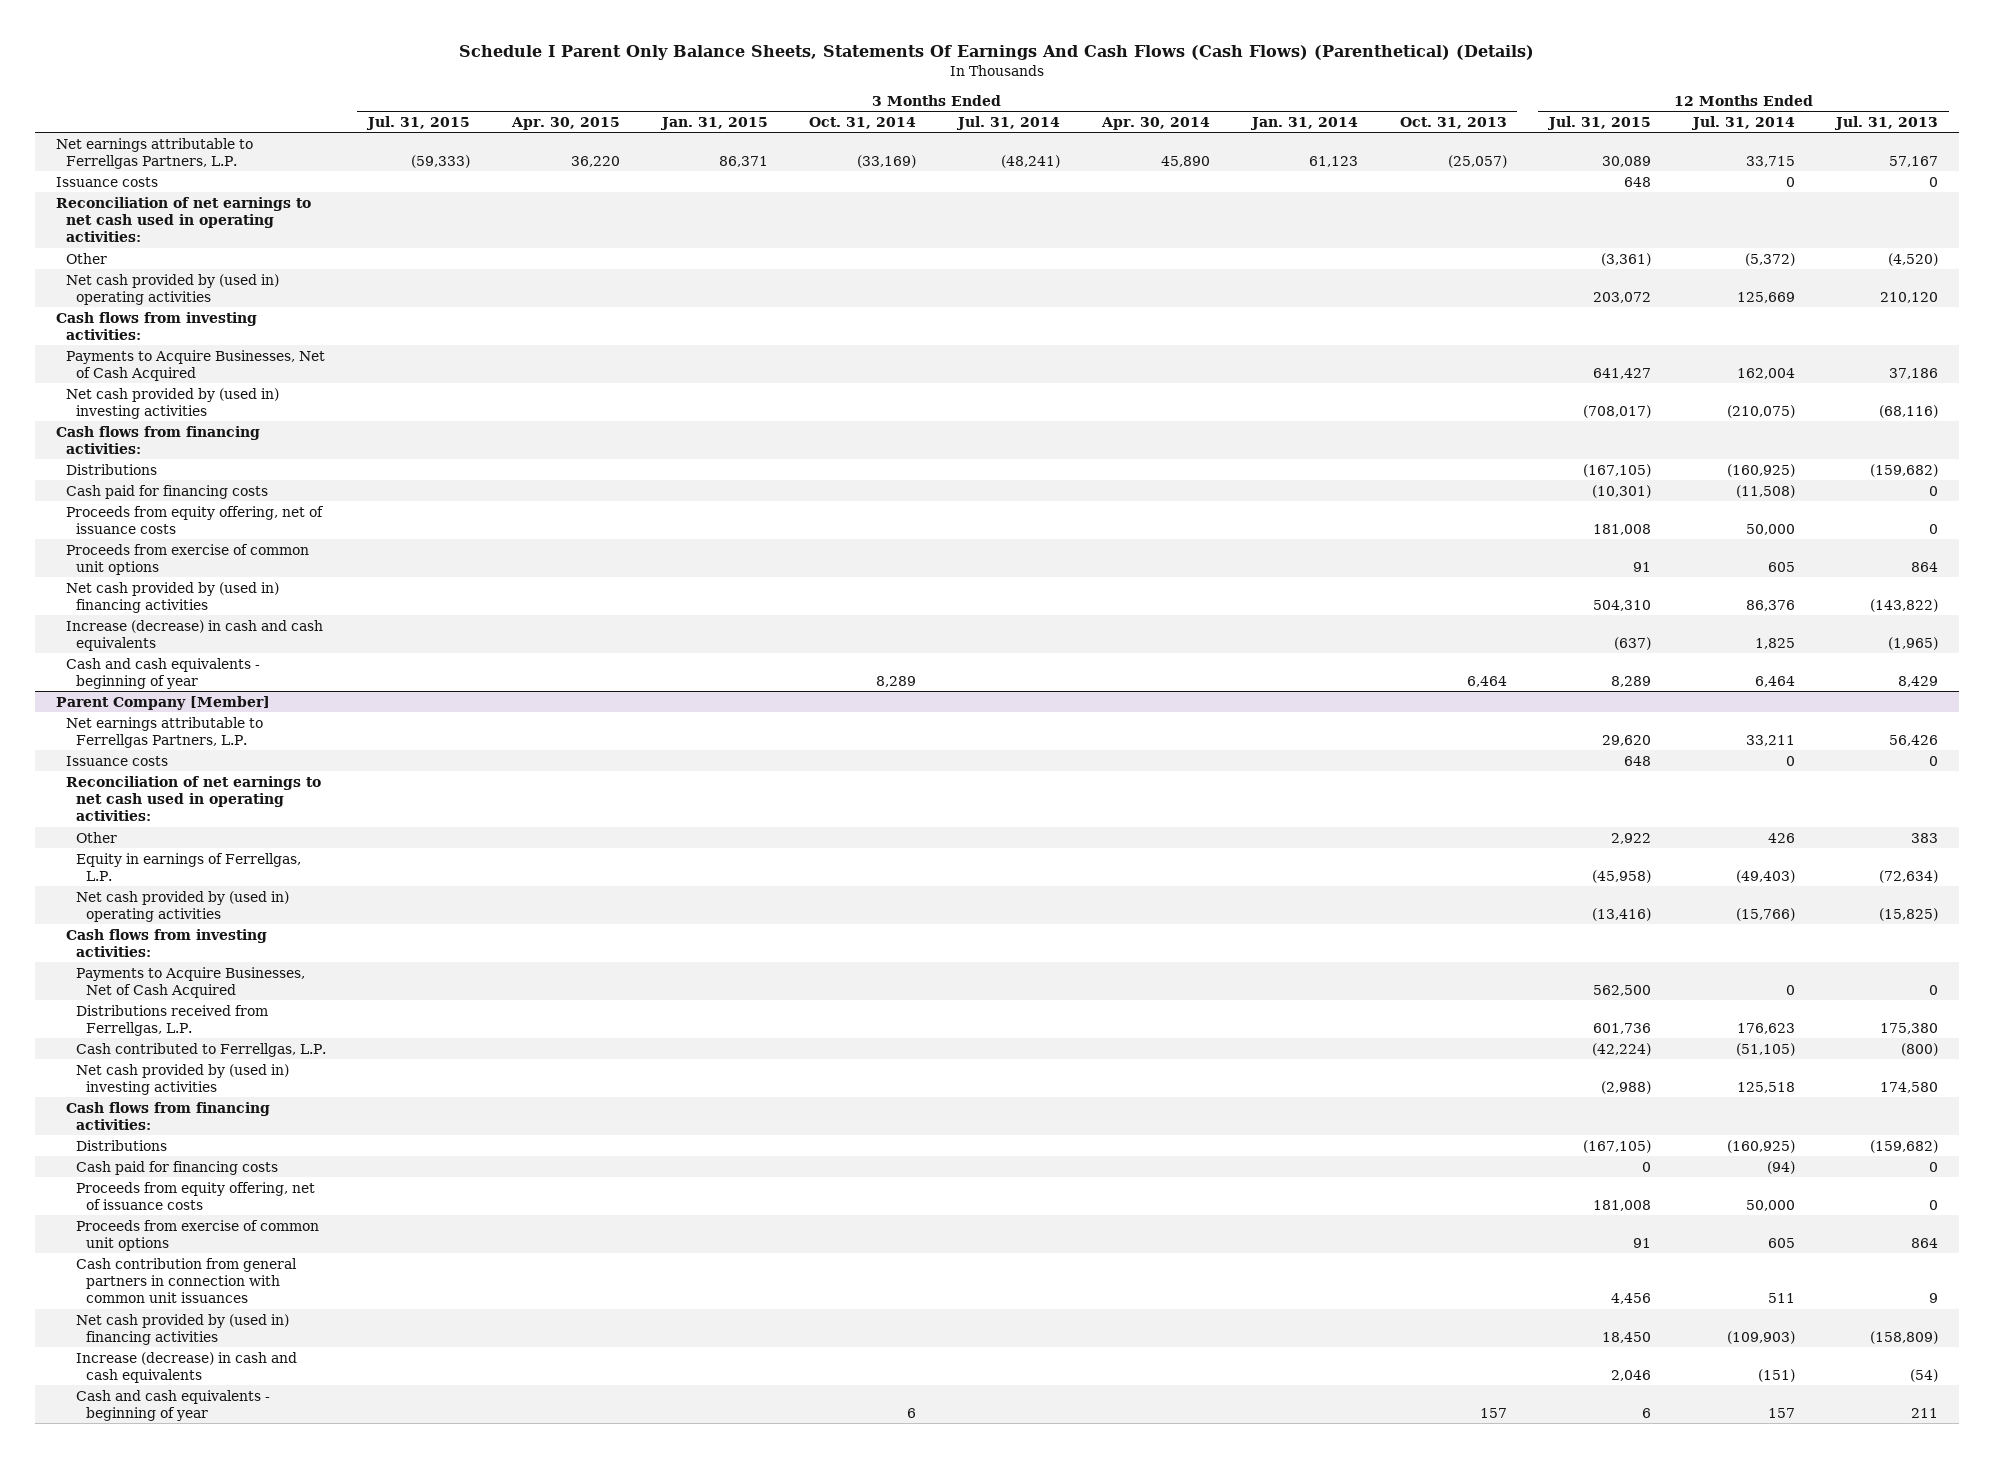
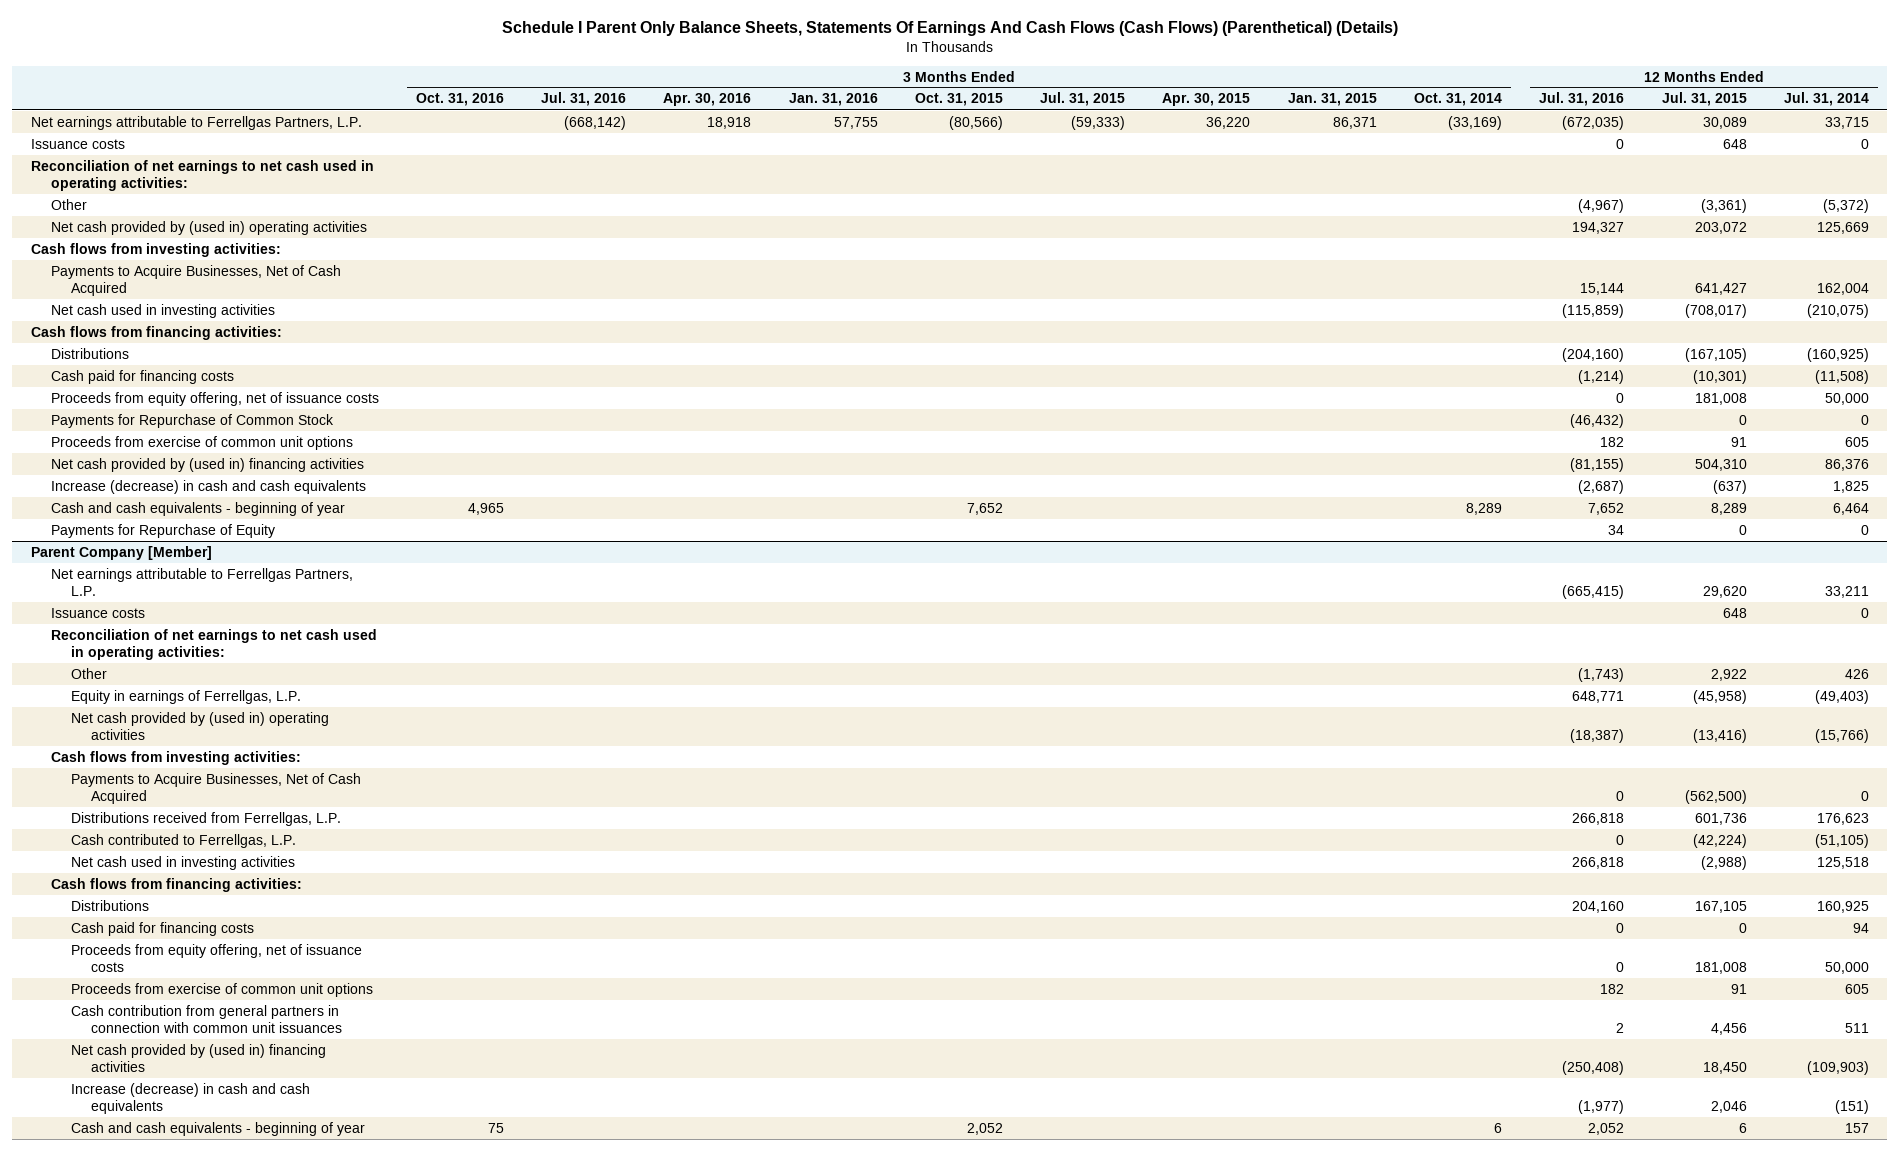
[956,115,1061,130] Jul. 31, 2014 -> none
[1101,116,1211,130] Apr. 30, 2014 -> none
[1250,116,1359,130] Jan. 31, 2014 -> none
[1399,116,1507,129] Oct. 31, 2013 -> none
[1834,115,1939,130] Jul. 31, 2013 -> none
none -> [415,93,504,107] Oct. 31, 2016
none -> [541,92,627,107] Jul. 31, 2016
none -> [663,93,752,107] Apr. 30, 2016
none -> [788,93,878,107] Jan. 31, 2016
none -> [914,93,1003,107] Oct. 31, 2015
none -> [1539,92,1625,107] Jul. 31, 2016
[66,387,280,419] Net cash provided by (used in) investing activities -> [50,303,275,318] Net cash used in investing activities
none -> [50,413,334,428] Payments for Repurchase of Common Stock
none -> [50,523,275,538] Payments for Repurchase of Equity
[1592,984,1651,996] 562,500 -> [1684,790,1747,805] (562,500)
[75,1063,289,1095] Net cash provided by (used in) investing activities -> [70,855,295,870] Net cash used in investing activities
[1582,1139,1651,1153] (167,105) -> [1694,900,1747,913] 167,105
[1726,1139,1795,1153] (160,925) -> [1816,900,1869,913] 160,925
[1766,1160,1795,1174] (94) -> [1852,922,1869,933] 94

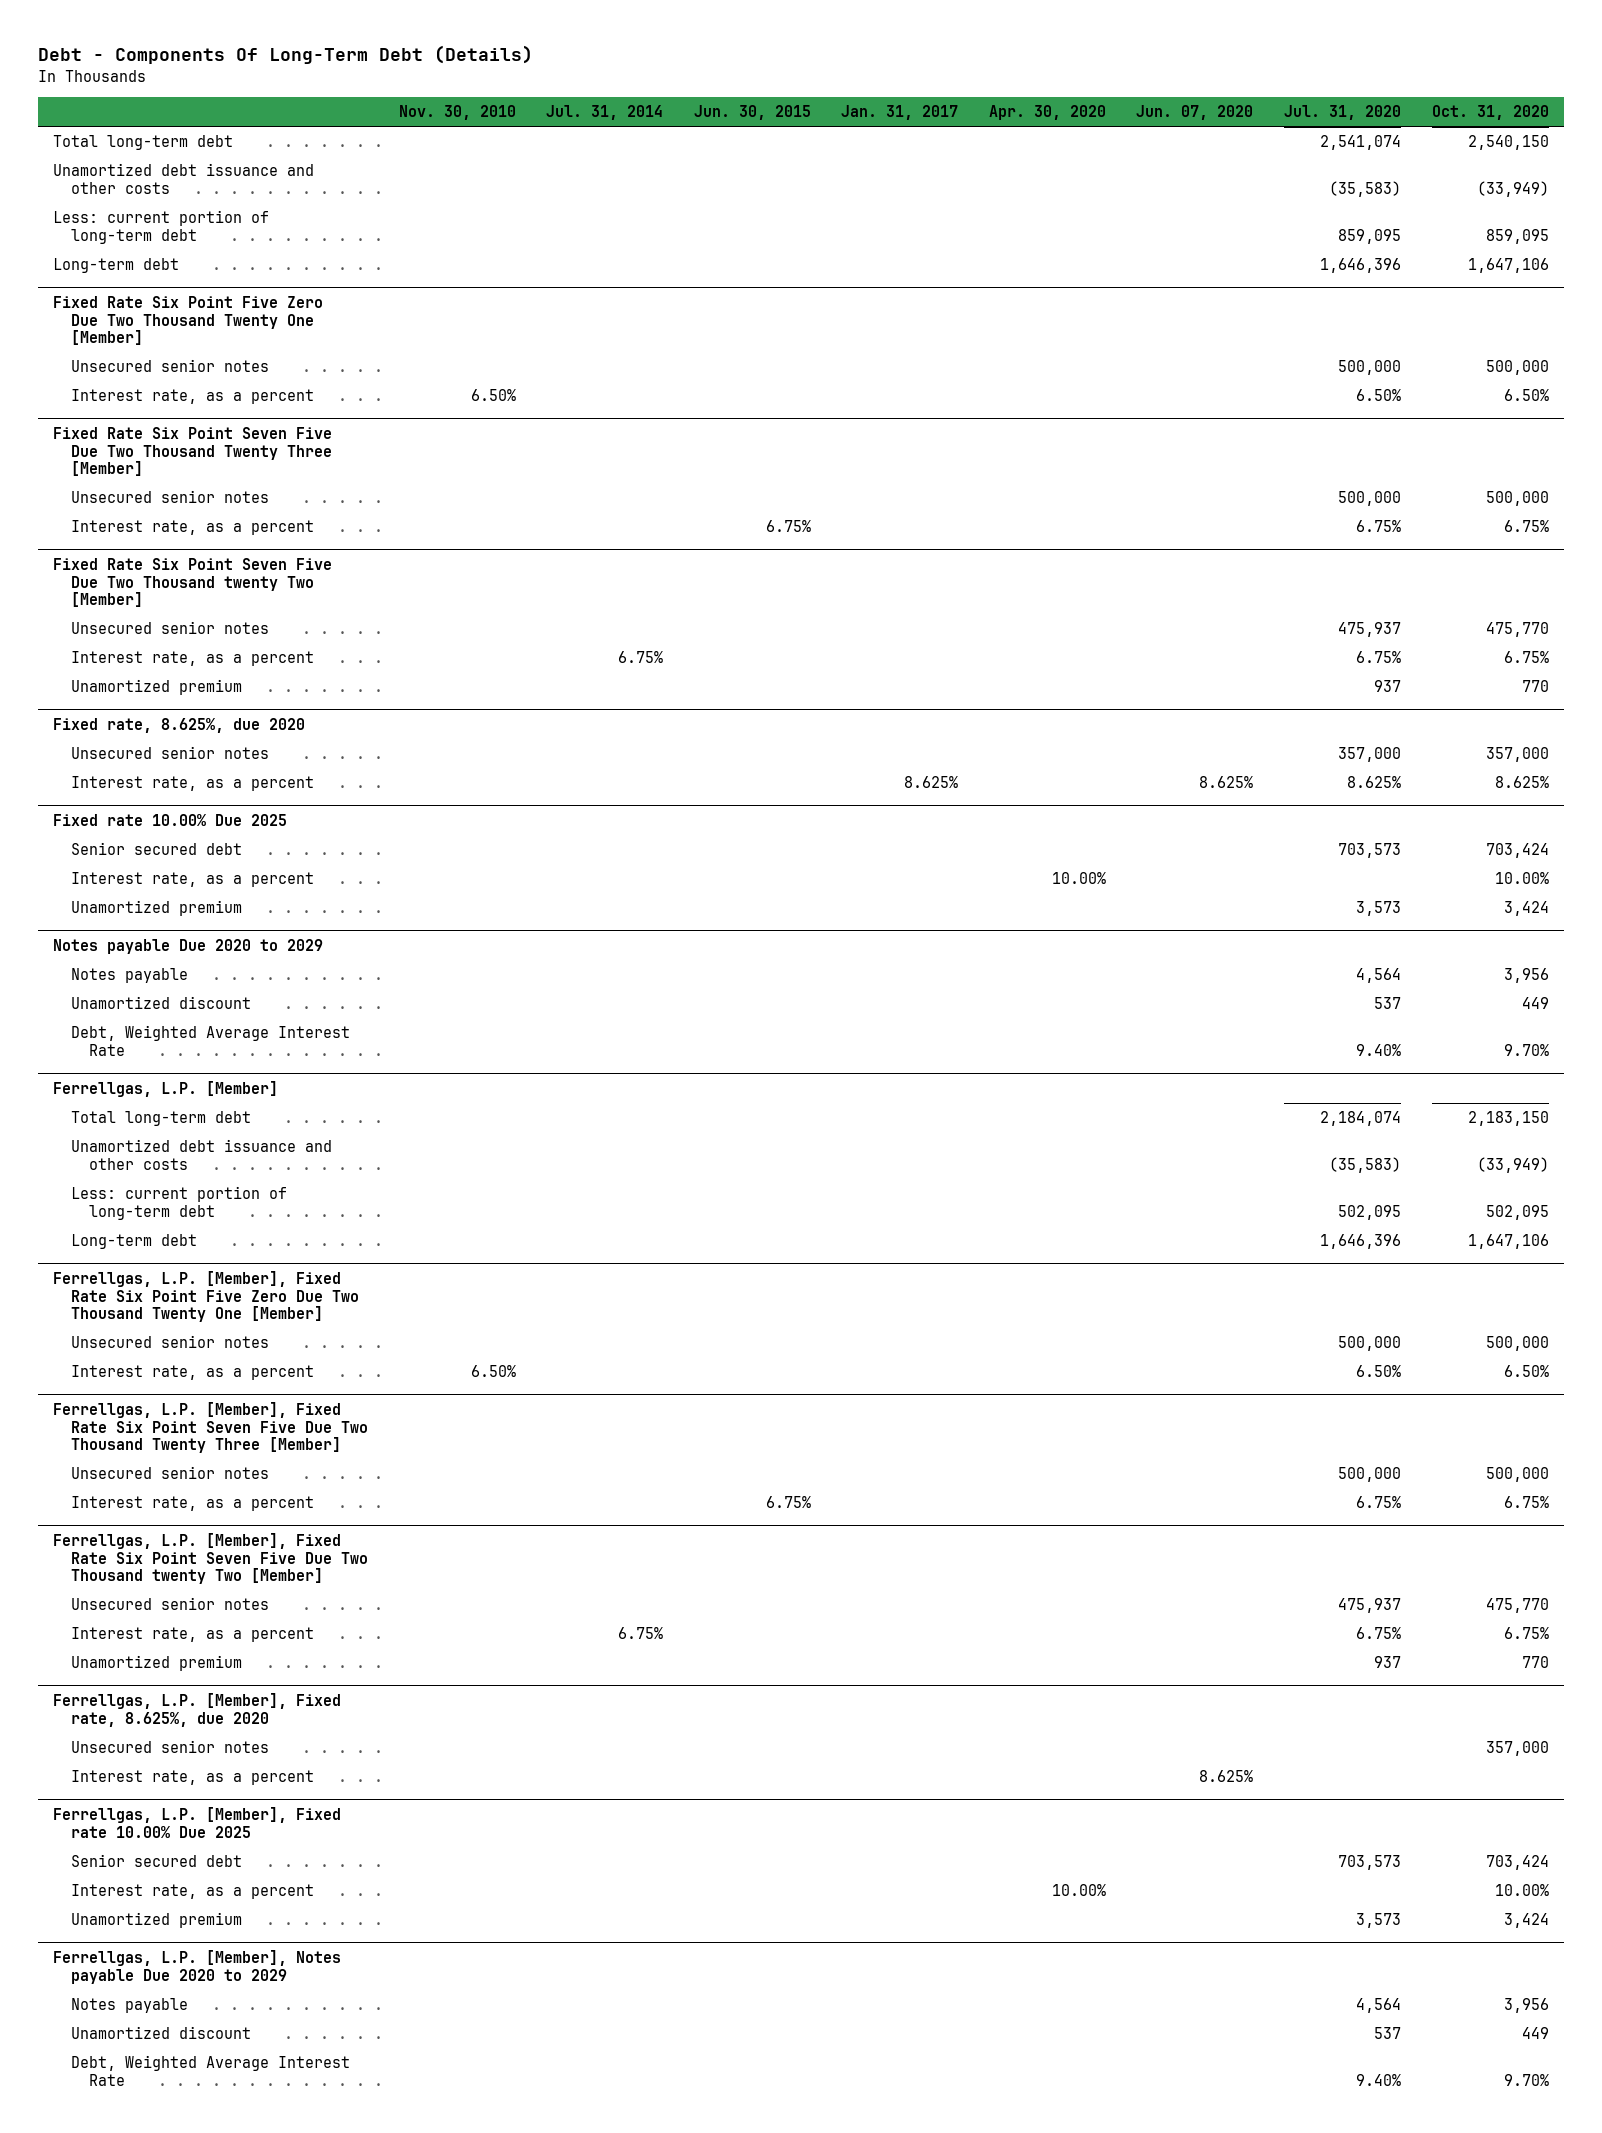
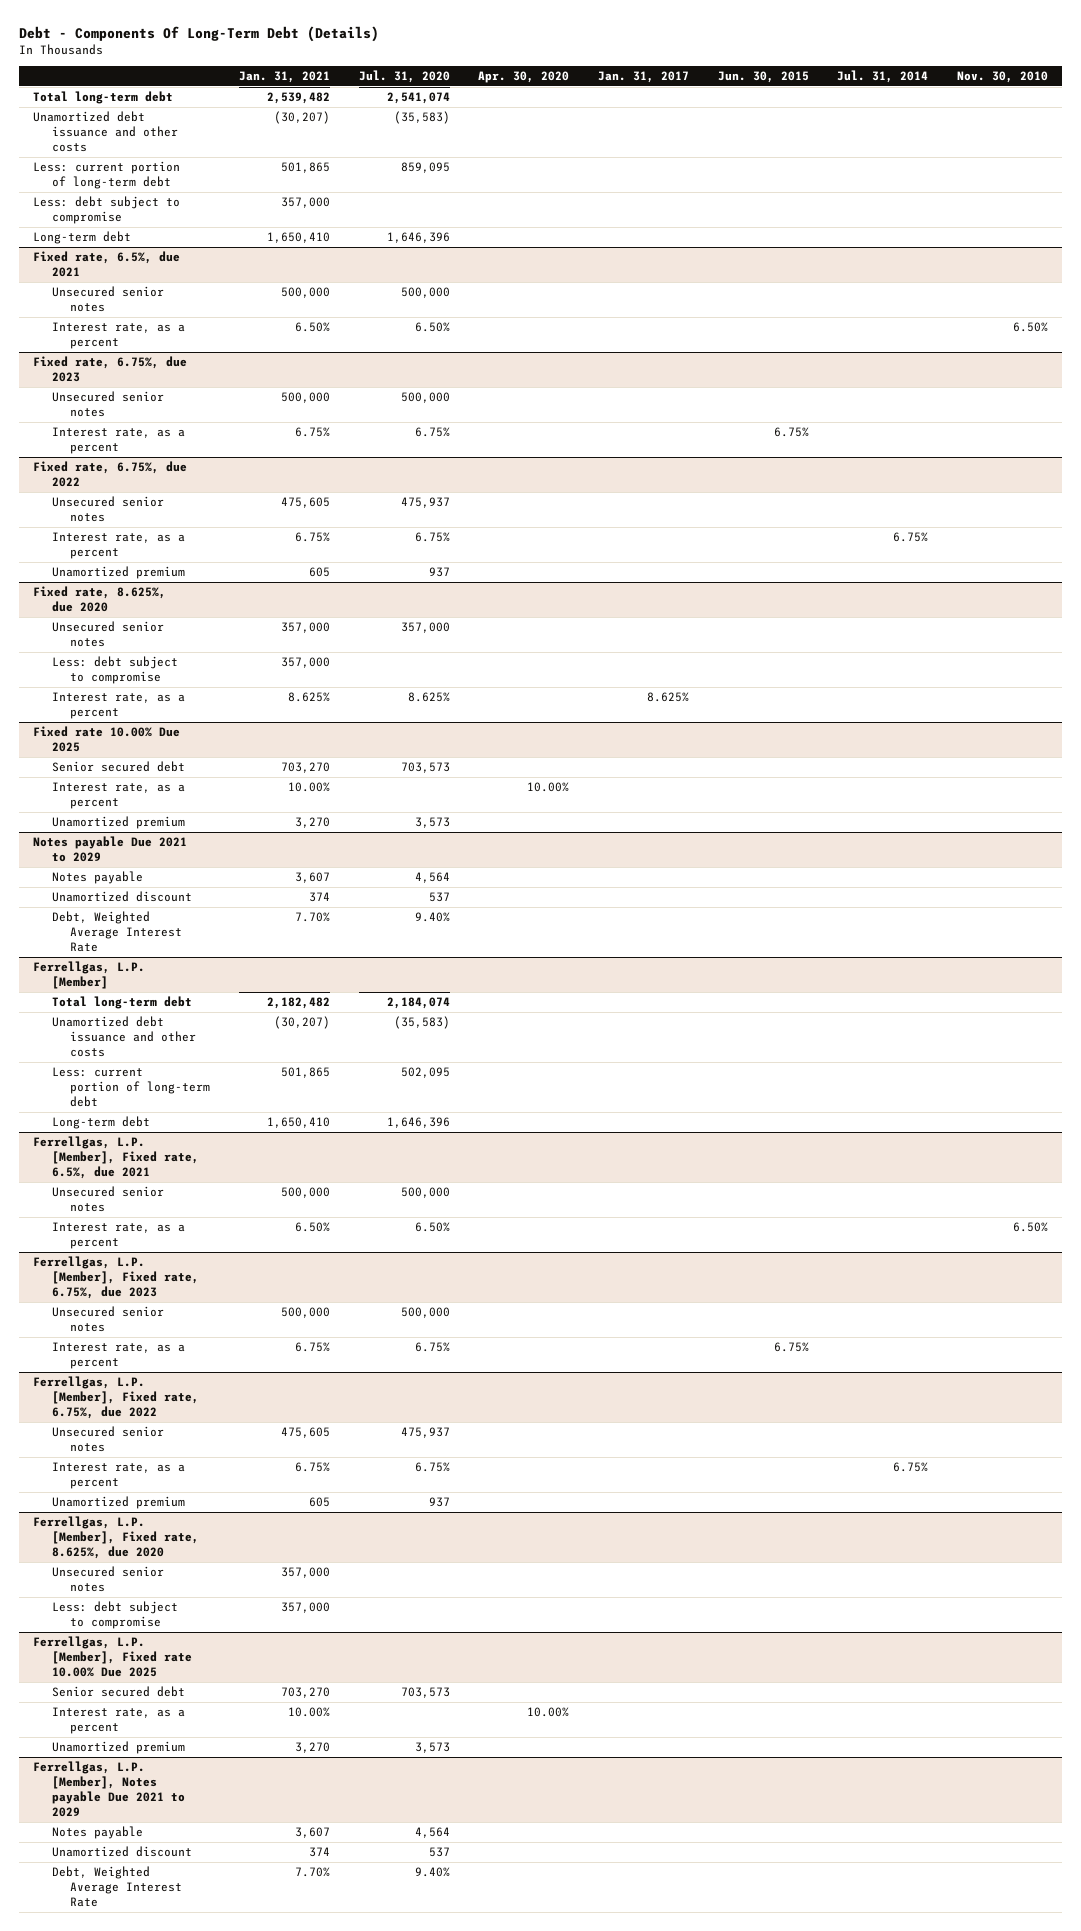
[1136,105,1254,121] Jun. 07, 2020 -> none
[1431,105,1549,121] Oct. 31, 2020 -> none
none -> [238,70,330,83] Jan. 31, 2021
none -> [33,196,181,225] Less: debt subject to compromise
[53,295,324,346] Fixed Rate Six Point Five Zero Due Two Thousand Twenty One [Member] -> [33,251,181,278] Fixed rate, 6.5%, due 2021
[53,426,333,477] Fixed Rate Six Point Seven Five Due Two Thousand Twenty Three [Member] -> [33,356,188,383] Fixed rate, 6.75%, due 2023
[53,557,333,608] Fixed Rate Six Point Seven Five Due Two Thousand twenty Two [Member] -> [33,461,188,488] Fixed rate, 6.75%, due 2022
none -> [51,656,178,685] Less: debt subject to compromise
[53,938,324,954] Notes payable Due 2020 to 2029 -> [33,836,188,863] Notes payable Due 2021 to 2029
[53,1270,359,1323] Ferrellgas, L.P. [Member], Fixed Rate Six Point Five Zero Due Two Thousand Twenty One [Member] -> none
none -> [33,1136,199,1179] Ferrellgas, L.P. [Member], Fixed rate, 6.5%, due 2021
[53,1401,368,1454] Ferrellgas, L.P. [Member], Fixed Rate Six Point Seven Five Due Two Thousand Twenty Three [Member] -> none
none -> [33,1256,199,1299] Ferrellgas, L.P. [Member], Fixed rate, 6.75%, due 2023
[53,1532,368,1585] Ferrellgas, L.P. [Member], Fixed Rate Six Point Seven Five Due Two Thousand twenty Two [Member] -> none
none -> [33,1376,199,1419] Ferrellgas, L.P. [Member], Fixed rate, 6.75%, due 2022
[70,1770,314,1786] Interest rate, as a percent -> none
none -> [51,1601,178,1630] Less: debt subject to compromise
[53,1949,342,1984] Ferrellgas, L.P. [Member], Notes payable Due 2020 to 2029 -> [33,1761,185,1817] Ferrellgas, L.P. [Member], Notes payable Due 2021 to 2029

